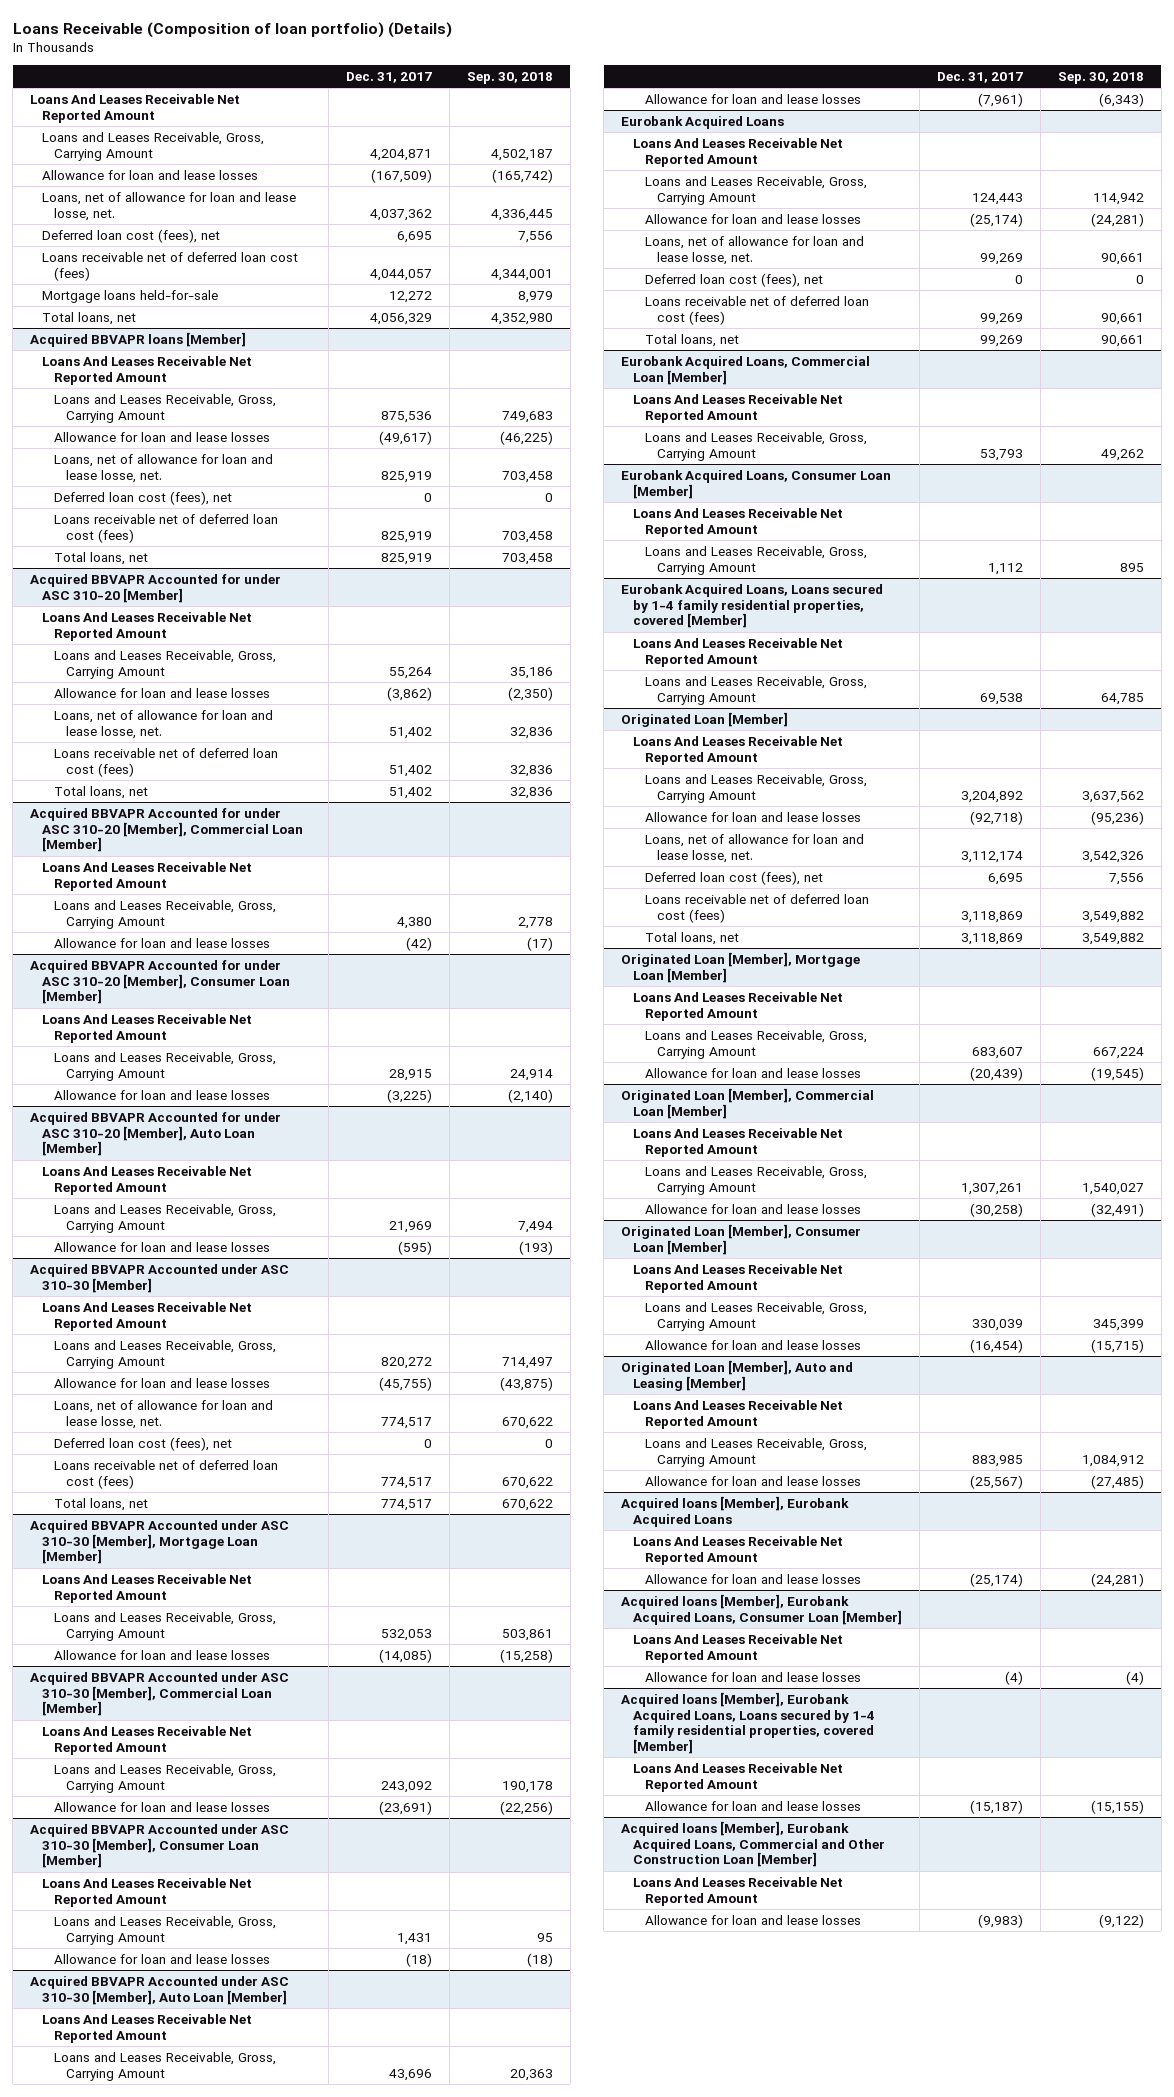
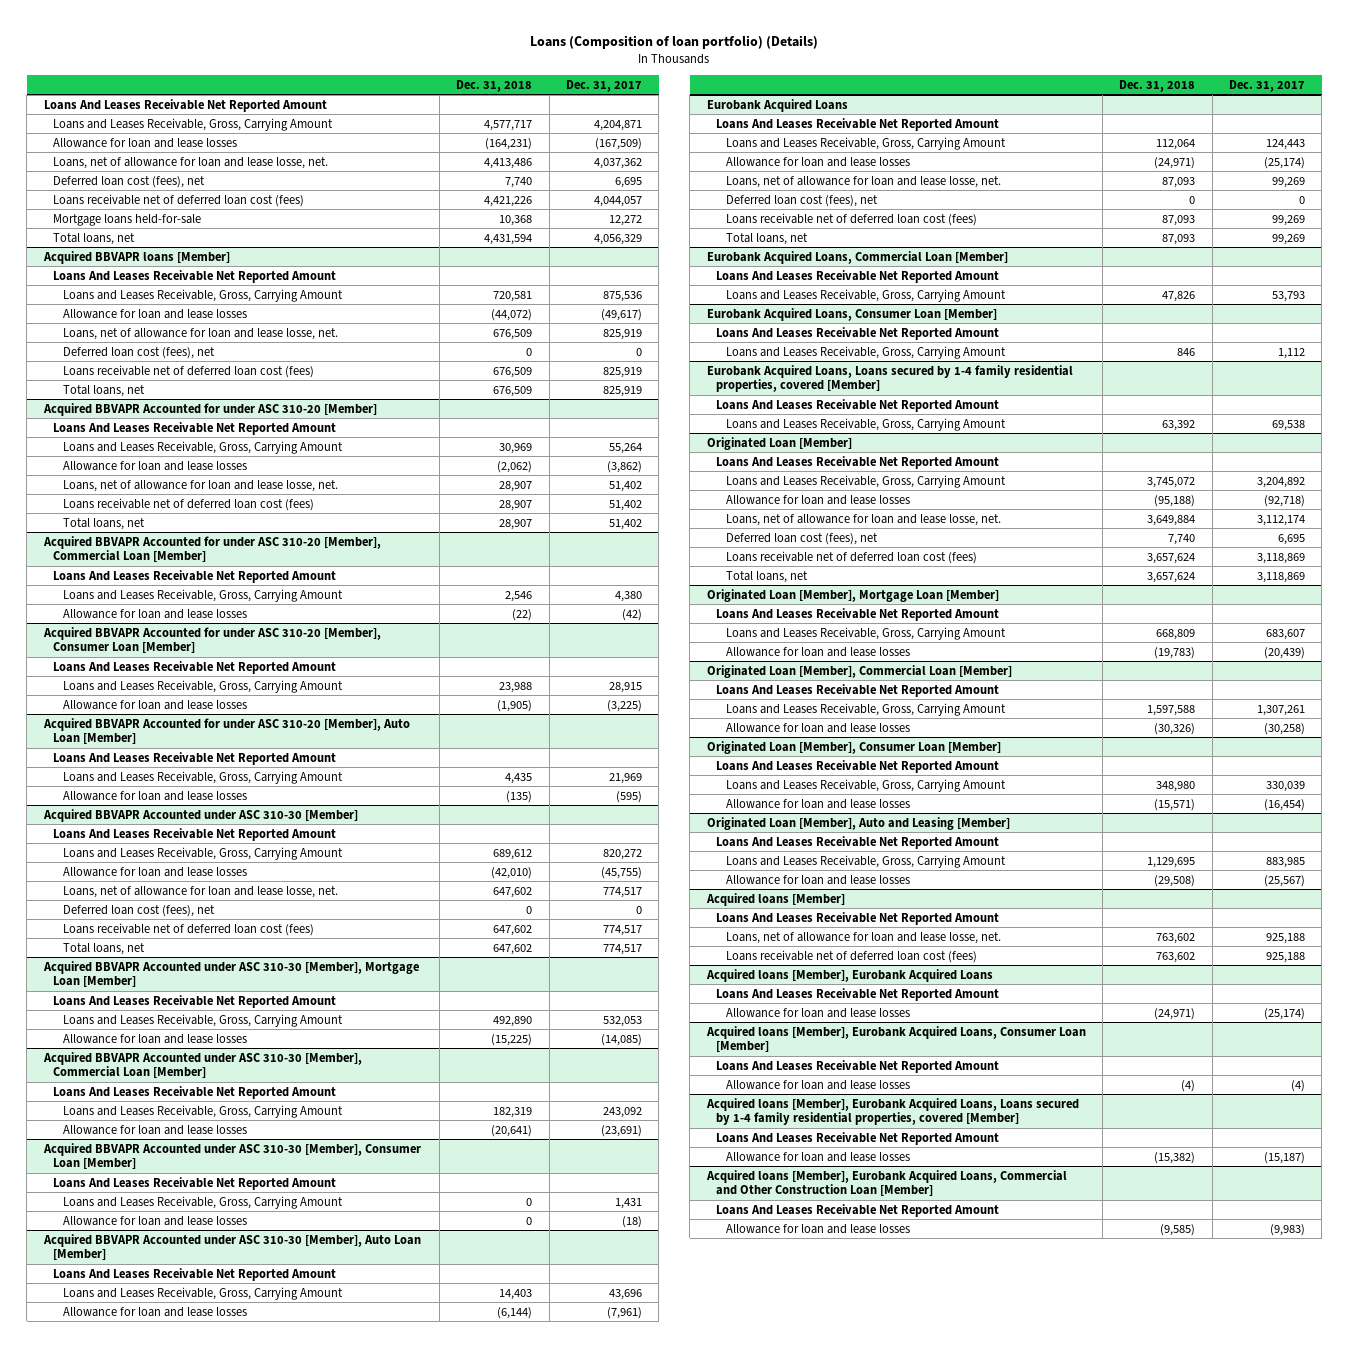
[12,21,452,38] Loans Receivable (Composition of loan portfolio) (Details) -> [530,34,819,49] Loans (Composition of loan portfolio) (Details)
[466,72,553,85] Sep. 30, 2018 -> none
none -> [456,79,533,92] Dec. 31, 2018
none -> [705,892,845,906] Acquired loans [Member]
none -> [716,911,1000,925] Loans And Leases Receivable Net Reported Amount
none -> [726,931,1002,944] Loans, net of allowance for loan and lease losse, net.
none -> [726,949,978,963] Loans receivable net of deferred loan cost (fees)

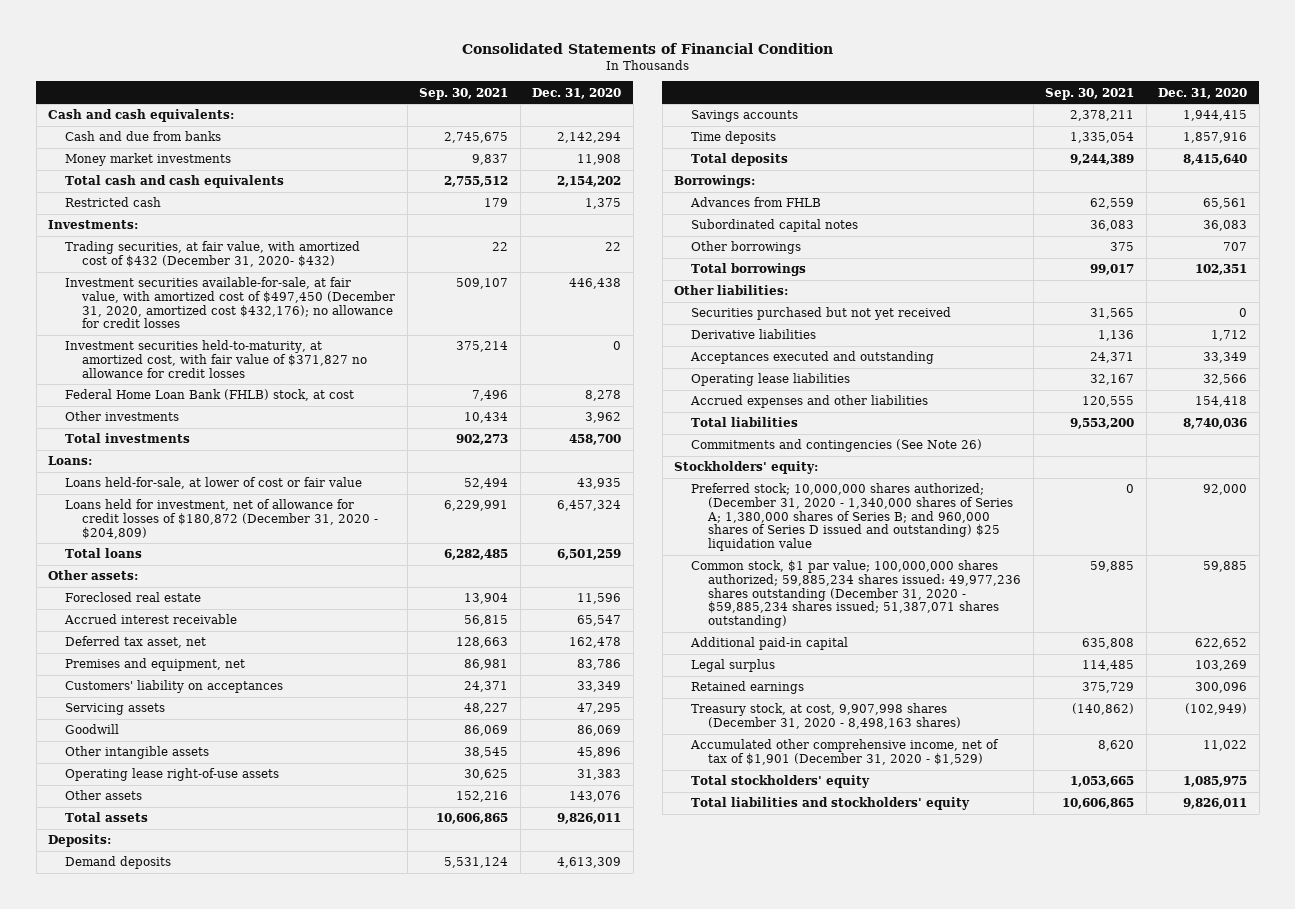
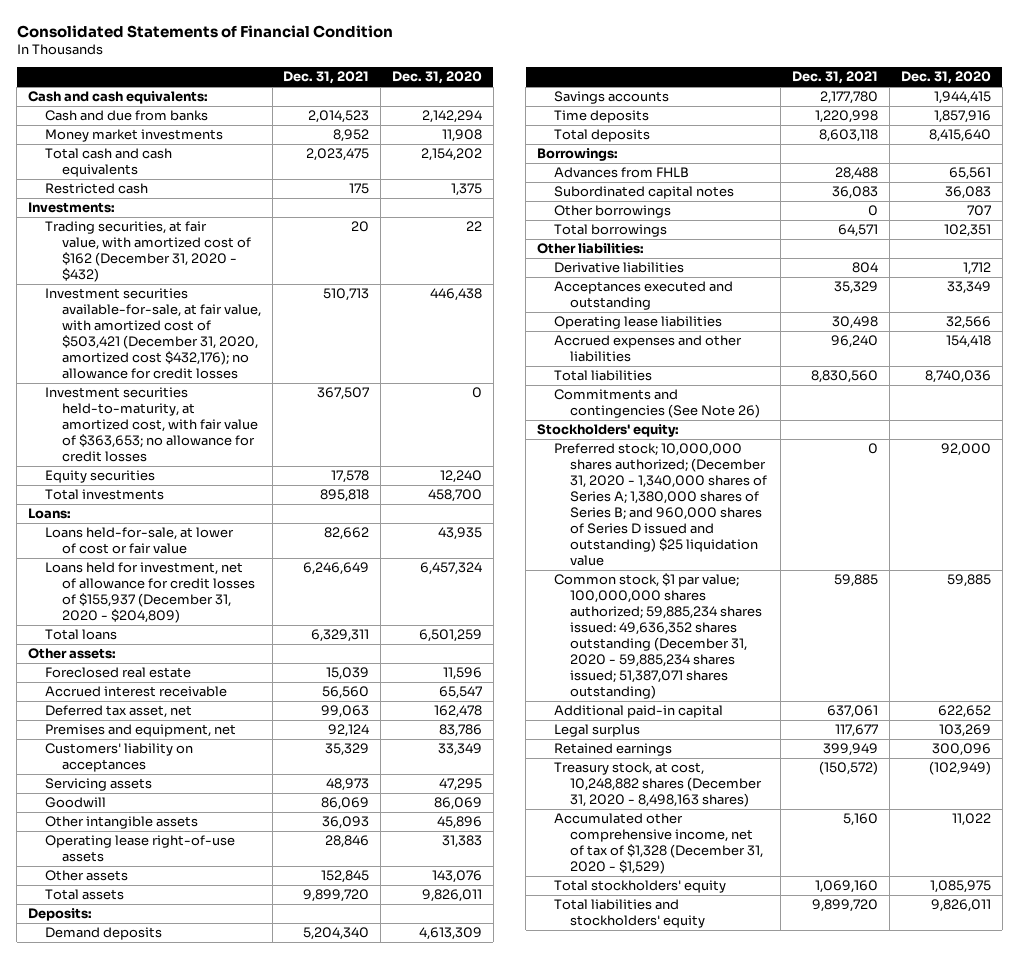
[419,87,509,100] Sep. 30, 2021 -> none
none -> [283,71,370,85] Dec. 31, 2021
[65,389,355,402] Federal Home Loan Bank (FHLB) stock, at cost -> none
[65,411,180,422] Other investments -> none
[65,241,361,267] Trading securities, at fair value, with amortized cost of $432 (December 31, 2020- $432) -> [44,221,251,283] Trading securities, at fair value, with amortized cost of $162 (December 31, 2020 - $432)
[65,277,396,329] Investment securities available-for-sale, at fair value, with amortized cost of $497,450 (December 31, 2020, amortized cost $432,176); no allowance for credit losses -> [44,288,261,380] Investment securities available-for-sale, at fair value, with amortized cost of $503,421 (December 31, 2020, amortized cost $432,176); no allowance for credit losses
[65,340,368,378] Investment securities held-to-maturity, at amortized cost, with fair value of $371,827 no allowance for credit losses -> [44,387,258,463] Investment securities held-to-maturity, at amortized cost, with fair value of $363,653; no allowance for credit losses
none -> [44,470,155,484] Equity securities
[65,499,379,539] Loans held for investment, net of allowance for credit losses of $180,872 (December 31, 2020 - $204,809) -> [44,562,255,624] Loans held for investment, net of allowance for credit losses of $155,937 (December 31, 2020 - $204,809)
[691,307,952,321] Securities purchased but not yet received -> none
[691,560,1022,629] Common stock, $1 par value; 100,000,000 shares authorized; 59,885,234 shares issued: 49,977,236 shares outstanding (December 31, 2020 - $59,885,234 shares issued; 51,387,071 shares outstanding) -> [553,573,763,700] Common stock, $1 par value; 100,000,000 shares authorized; 59,885,234 shares issued: 49,636,352 shares outstanding (December 31, 2020 - 59,885,234 shares issued; 51,387,071 shares outstanding)
[691,703,962,729] Treasury stock, at cost, 9,907,998 shares (December 31, 2020 - 8,498,163 shares) -> [553,762,763,808] Treasury stock, at cost, 10,248,882 shares (December 31, 2020 - 8,498,163 shares)
[690,739,1000,765] Accumulated other comprehensive income, net of tax of $1,901 (December 31, 2020 - $1,529) -> [553,813,764,875] Accumulated other comprehensive income, net of tax of $1,328 (December 31, 2020 - $1,529)

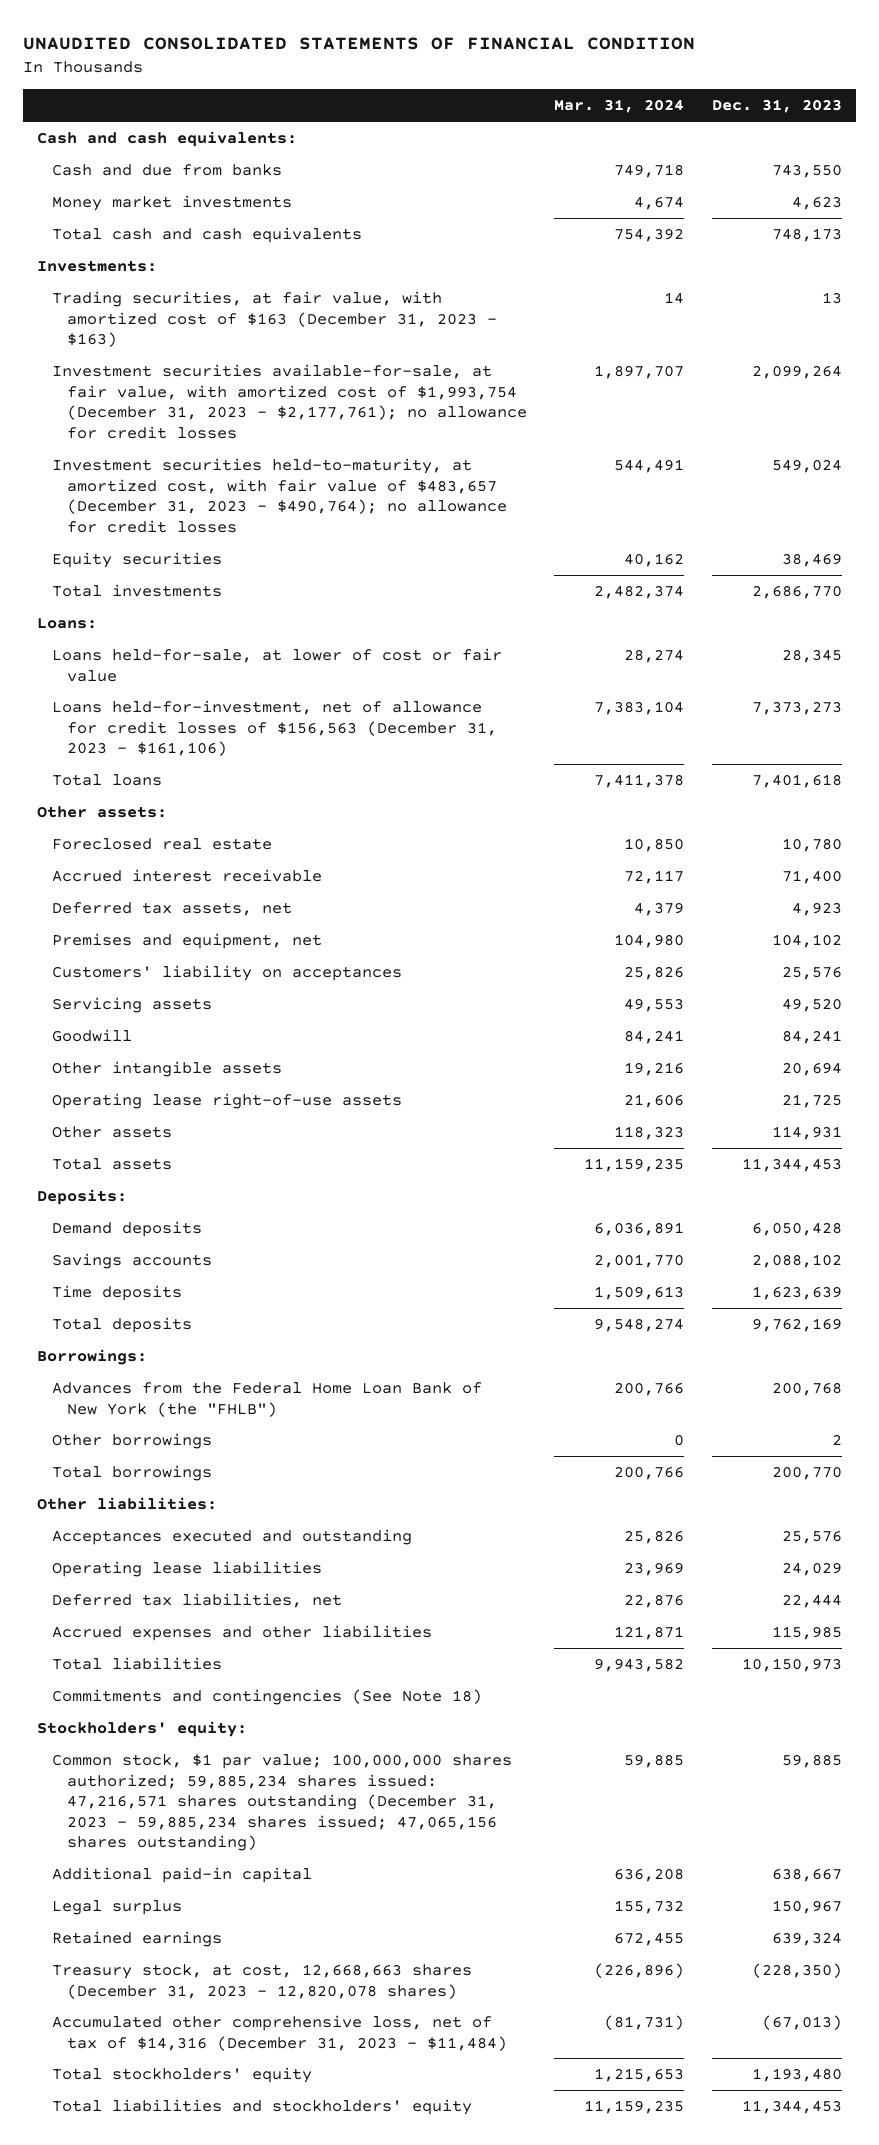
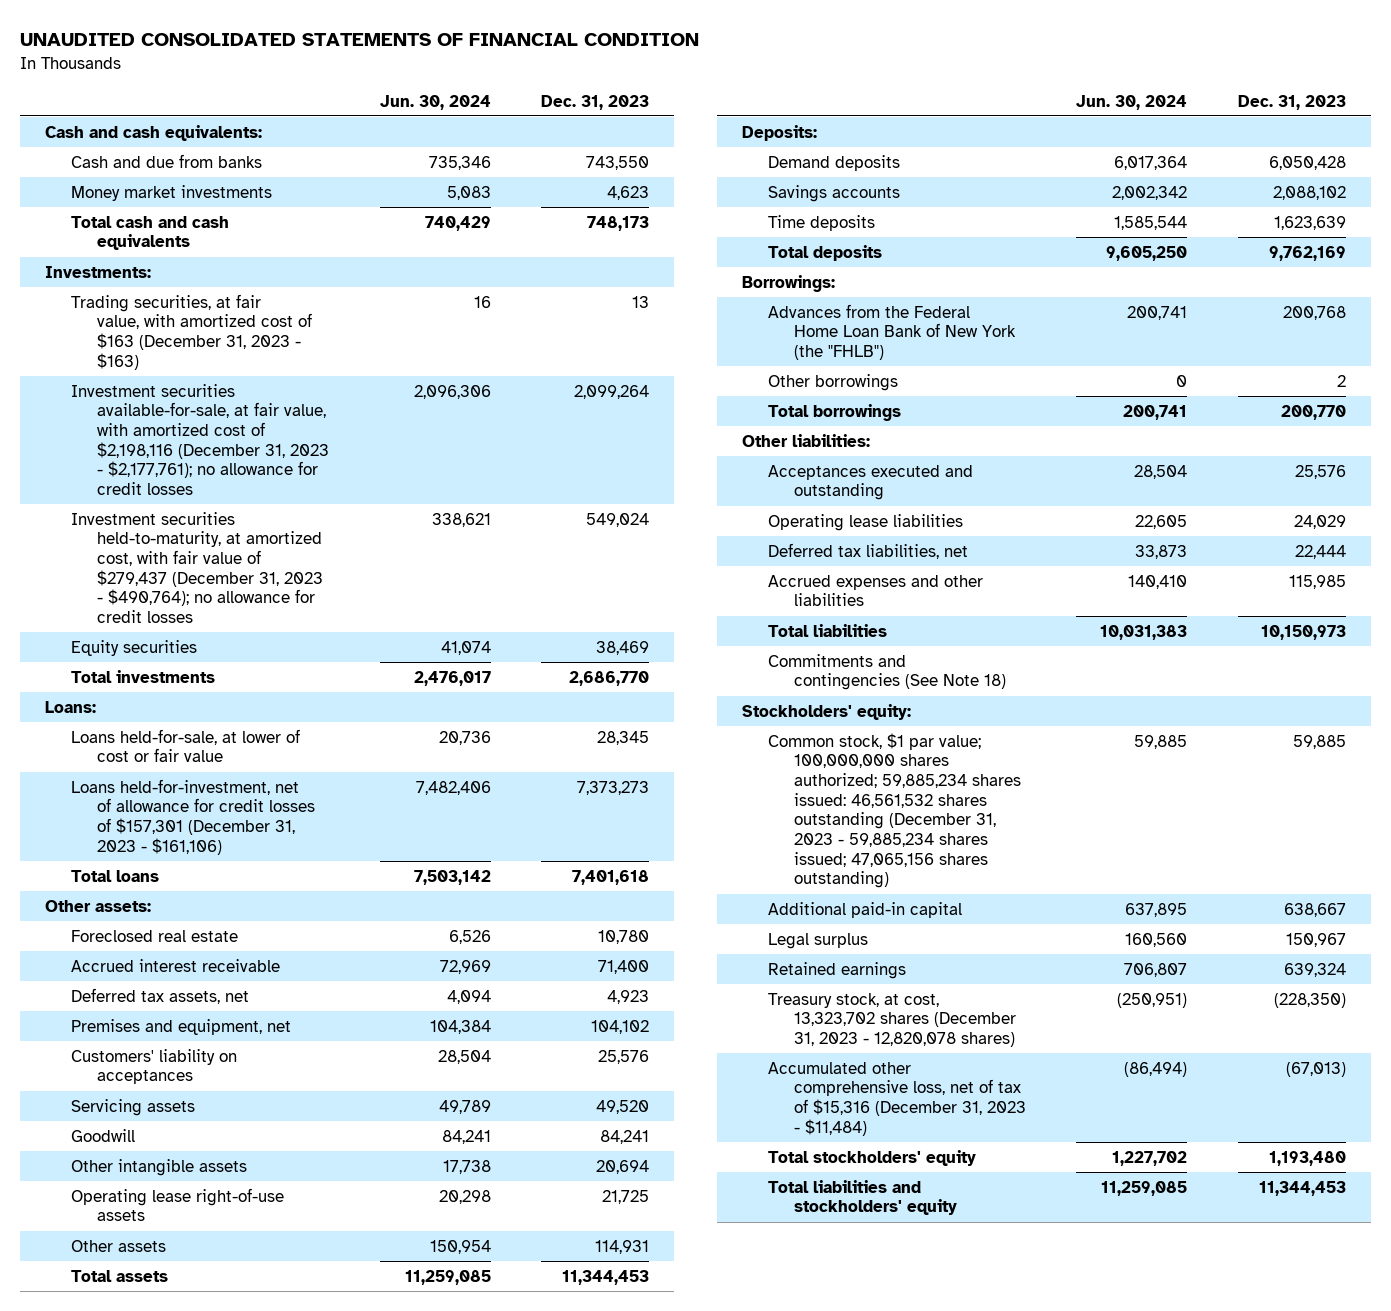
[554,99,685,114] Mar. 31, 2024 -> none
none -> [379,94,491,110] Jun. 30, 2024
[51,363,527,439] Investment securities available-for-sale, at fair value, with amortized cost of $1,993,754 (December 31, 2023 - $2,177,761); no allowance for credit losses -> [71,383,330,496] Investment securities available-for-sale, at fair value, with amortized cost of $2,198,116 (December 31, 2023 - $2,177,761); no allowance for credit losses
[51,457,507,533] Investment securities held-to-maturity, at amortized cost, with fair value of $483,657 (December 31, 2023 - $490,764); no allowance for credit losses -> [71,511,324,624] Investment securities held-to-maturity, at amortized cost, with fair value of $279,437 (December 31, 2023 - $490,764); no allowance for credit losses
[51,699,497,757] Loans held-for-investment, net of allowance for credit losses of $156,563 (December 31, 2023 - $161,106) -> [71,778,316,855] Loans held-for-investment, net of allowance for credit losses of $157,301 (December 31, 2023 - $161,106)
[51,1753,512,1852] Common stock, $1 par value; 100,000,000 shares authorized; 59,885,234 shares issued: 47,216,571 shares outstanding (December 31, 2023 - 59,885,234 shares issued; 47,065,156 shares outstanding) -> [767,732,1021,889] Common stock, $1 par value; 100,000,000 shares authorized; 59,885,234 shares issued: 46,561,532 shares outstanding (December 31, 2023 - 59,885,234 shares issued; 47,065,156 shares outstanding)
[51,1963,472,1999] Treasury stock, at cost, 12,668,663 shares (December 31, 2023 - 12,820,078 shares) -> [767,992,1016,1048] Treasury stock, at cost, 13,323,702 shares (December 31, 2023 - 12,820,078 shares)
[51,2014,507,2051] Accumulated other comprehensive loss, net of tax of $14,316 (December 31, 2023 - $11,484) -> [767,1061,1026,1136] Accumulated other comprehensive loss, net of tax of $15,316 (December 31, 2023 - $11,484)

